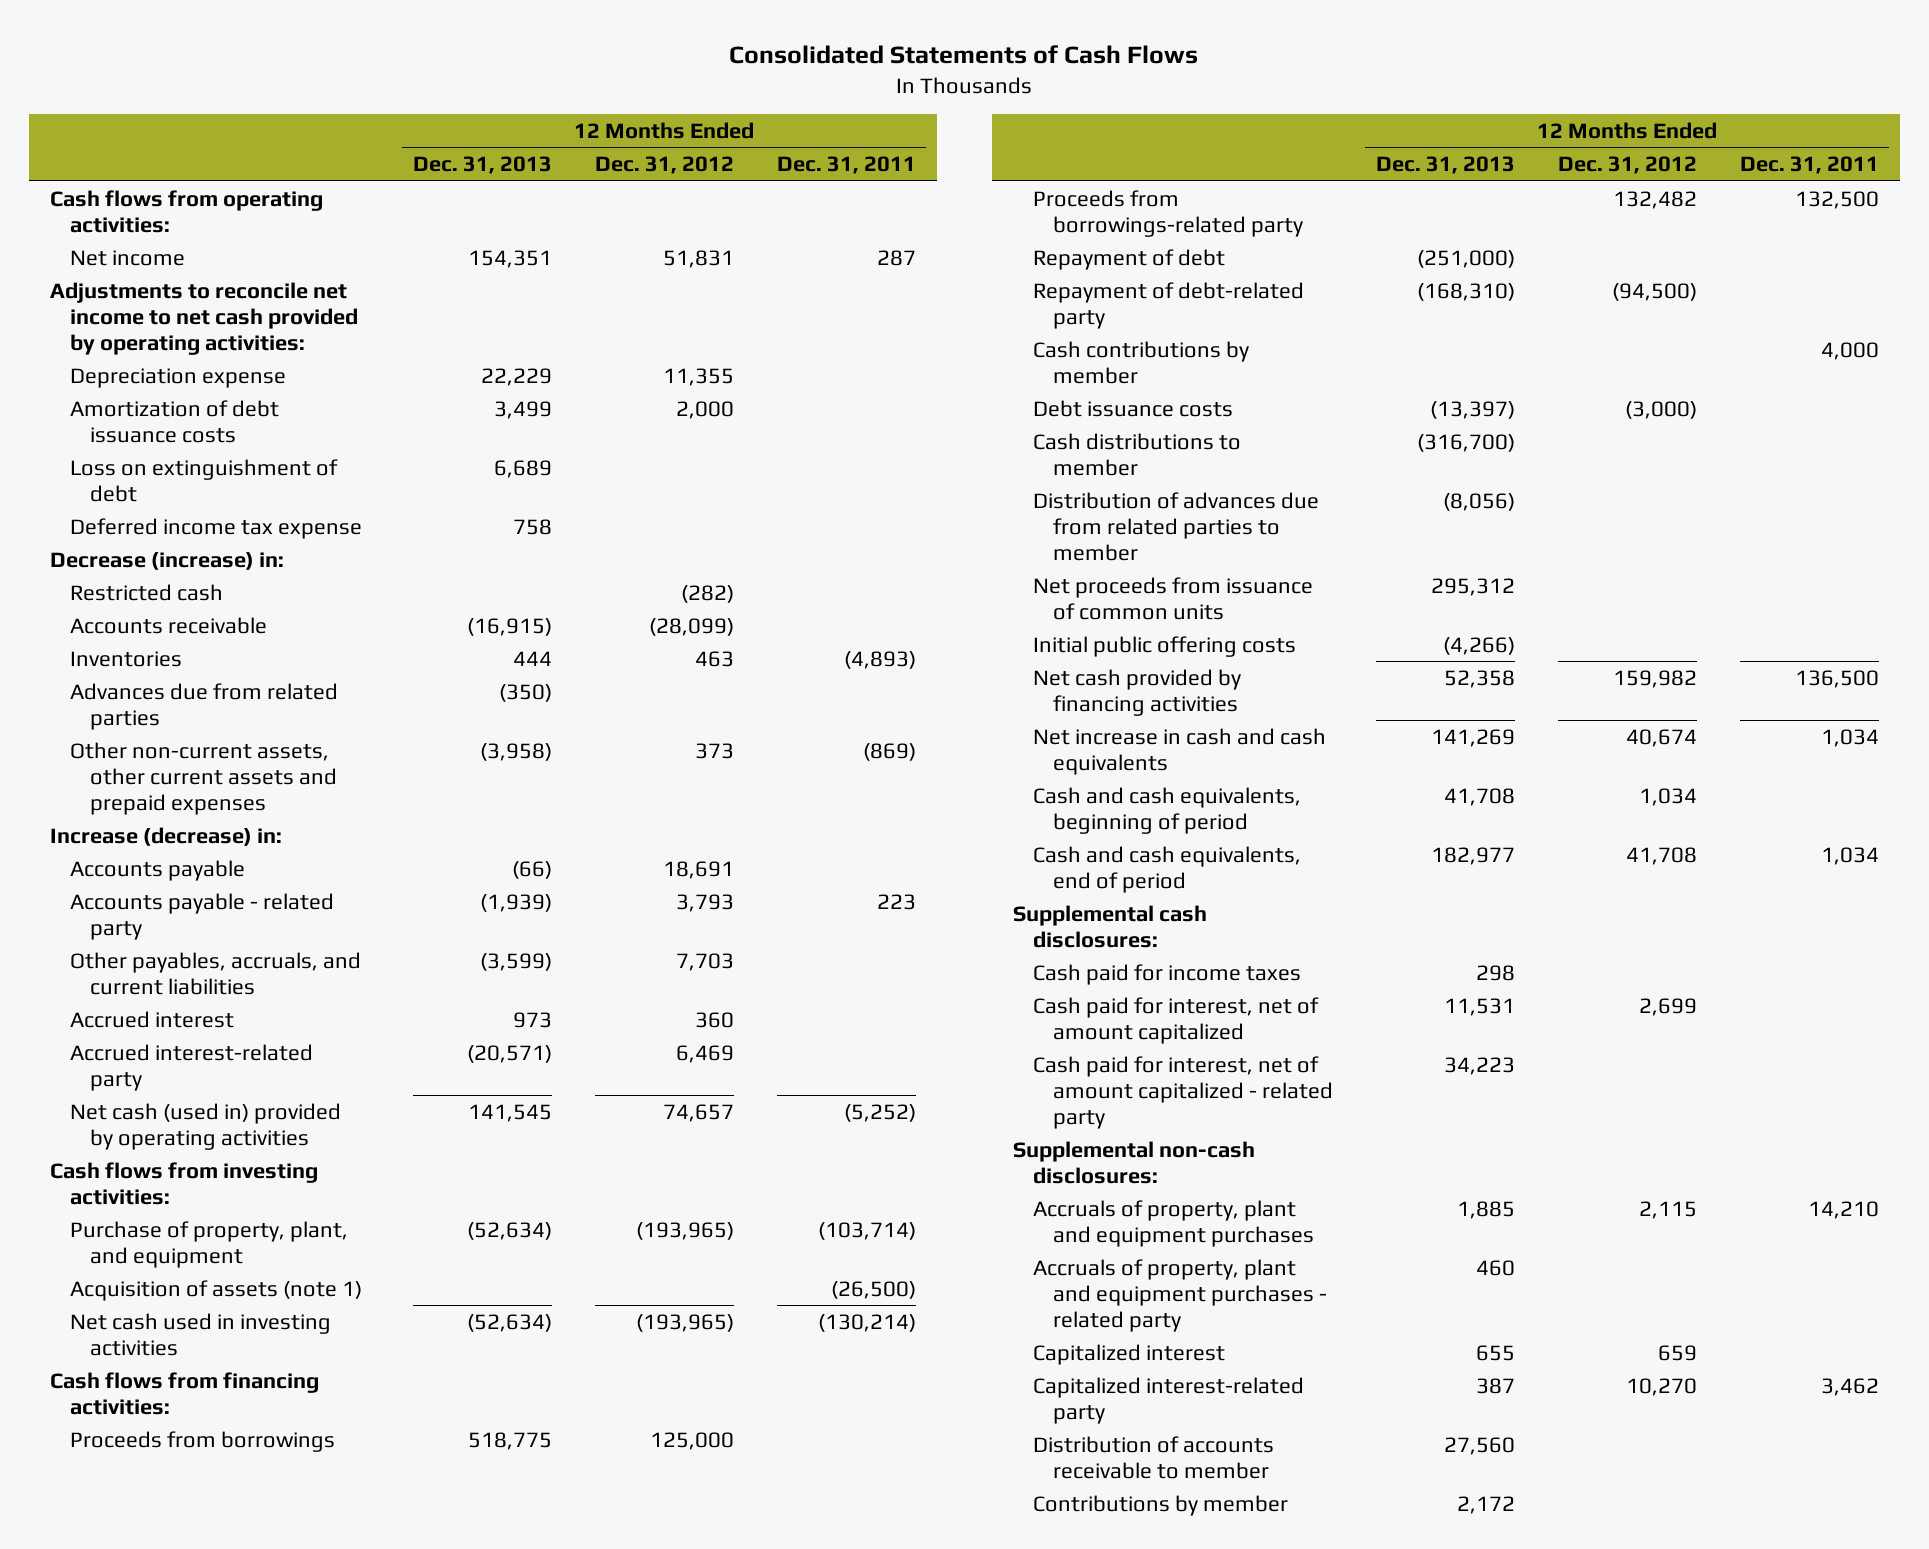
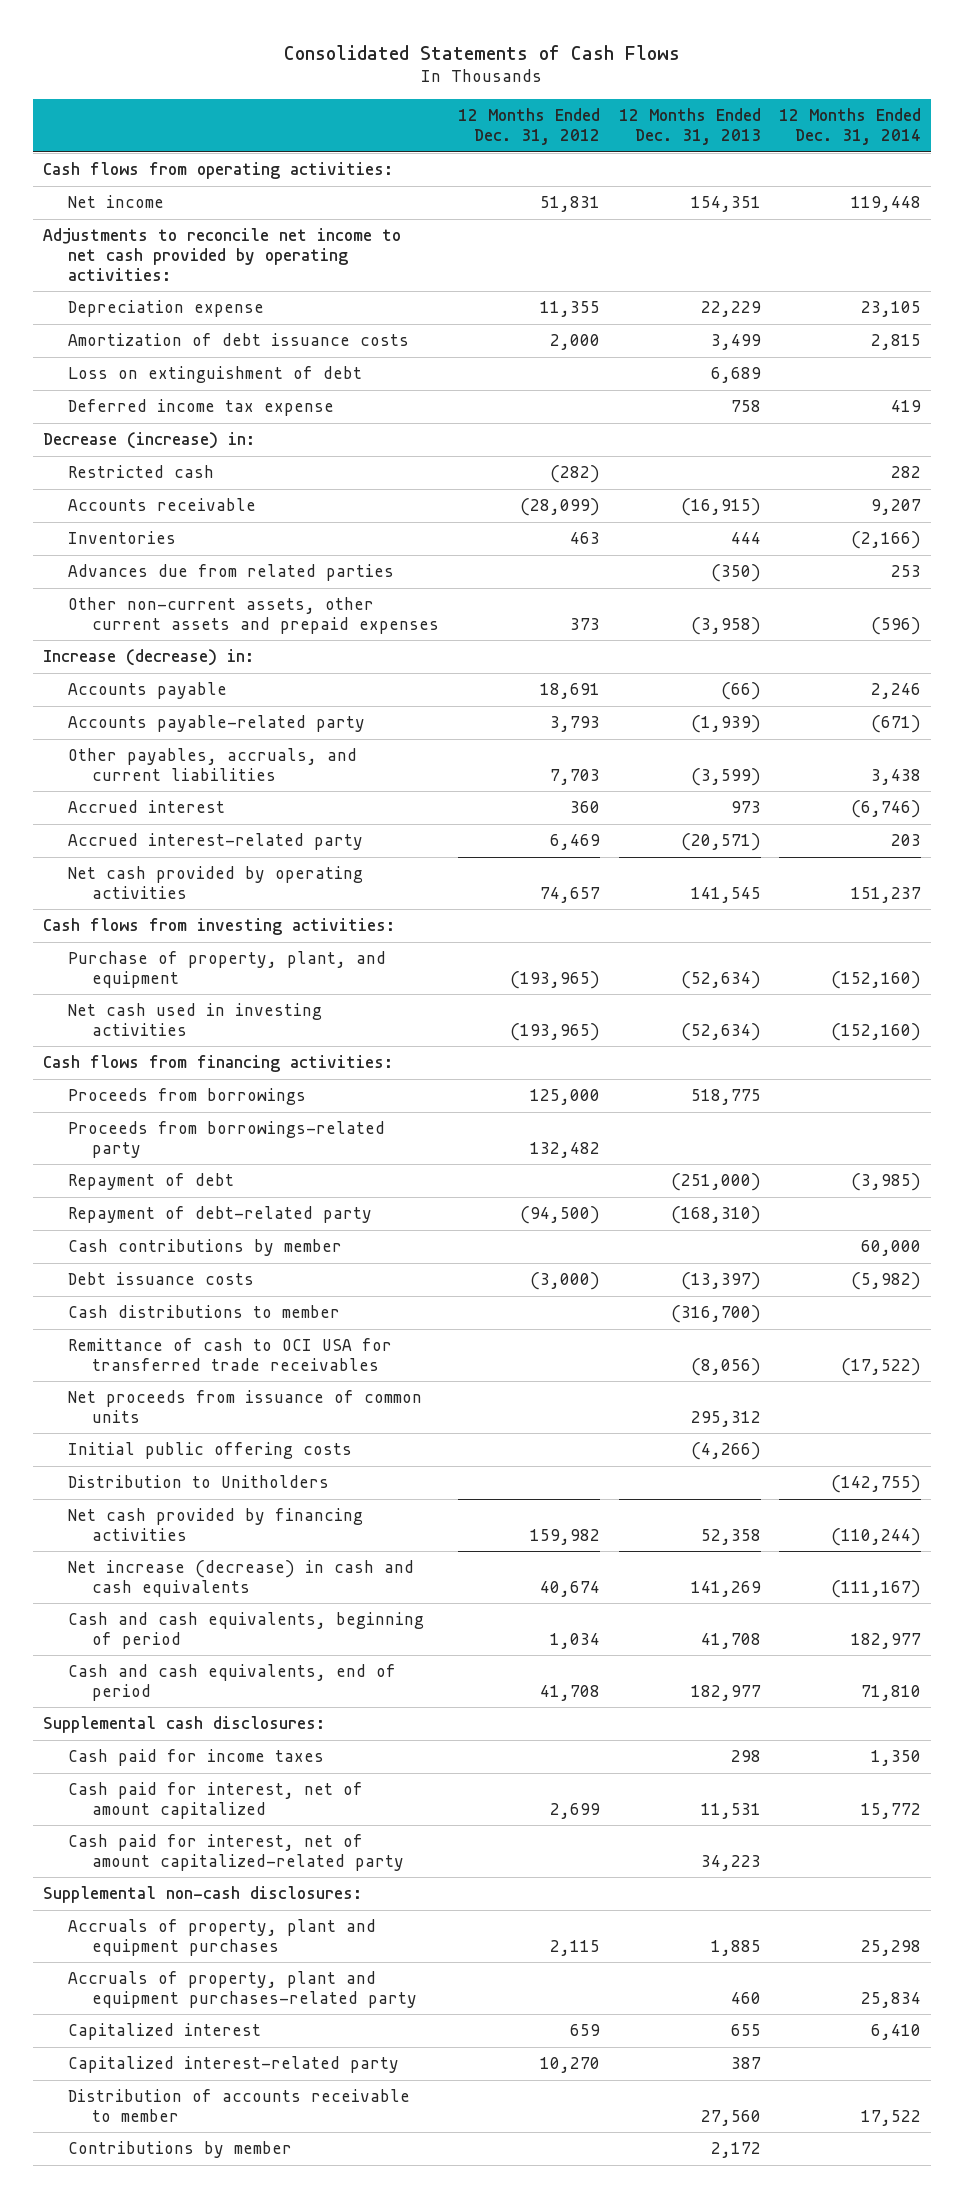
[776,156,916,175] Dec. 31, 2011 -> none
none -> [779,108,922,146] 12 Months Ended Dec. 31, 2014
[70,892,335,940] Accounts payable - related party -> [67,715,365,733] Accounts payable-related party
[70,1102,342,1150] Net cash (used in) provided by operating activities -> [67,866,363,900] Net cash provided by operating activities
[70,1279,363,1301] Acquisition of assets (note 1) -> none
[1033,491,1320,562] Distribution of advances due from related parties to member -> [67,1338,392,1372] Remittance of cash to OCI USA for transferred trade receivables
none -> [67,1475,329,1489] Distribution to Unitholders
[1033,727,1327,775] Net increase in cash and cash equivalents -> [67,1560,414,1598] Net increase (decrease) in cash and cash equivalents
[1033,1055,1334,1130] Cash paid for interest, net of amount capitalized - related party -> [67,1834,405,1872] Cash paid for interest, net of amount capitalized-related party
[1033,1258,1328,1333] Accruals of property, plant and equipment purchases - related party -> [67,1971,418,2009] Accruals of property, plant and equipment purchases-related party

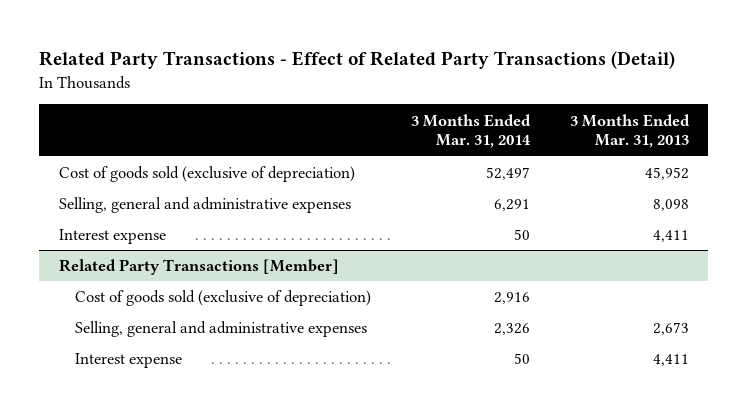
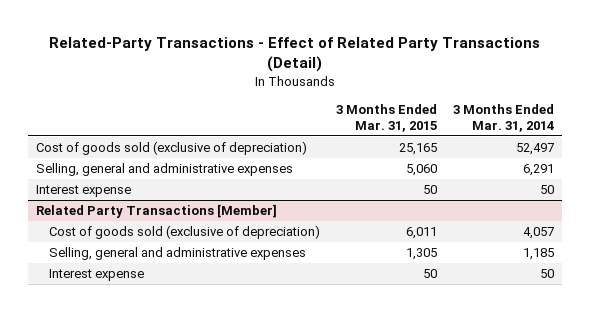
[39,51,676,70] Related Party Transactions - Effect of Related Party Transactions (Detail) -> [48,37,540,73] Related-Party Transactions - Effect of Related Party Transactions (Detail)
[569,113,690,149] 3 Months Ended Mar. 31, 2013 -> none
none -> [335,104,437,132] 3 Months Ended Mar. 31, 2015
[493,292,530,305] 2,916 -> [522,227,554,240] 4,057
[493,323,530,336] 2,326 -> [522,248,554,261] 1,185

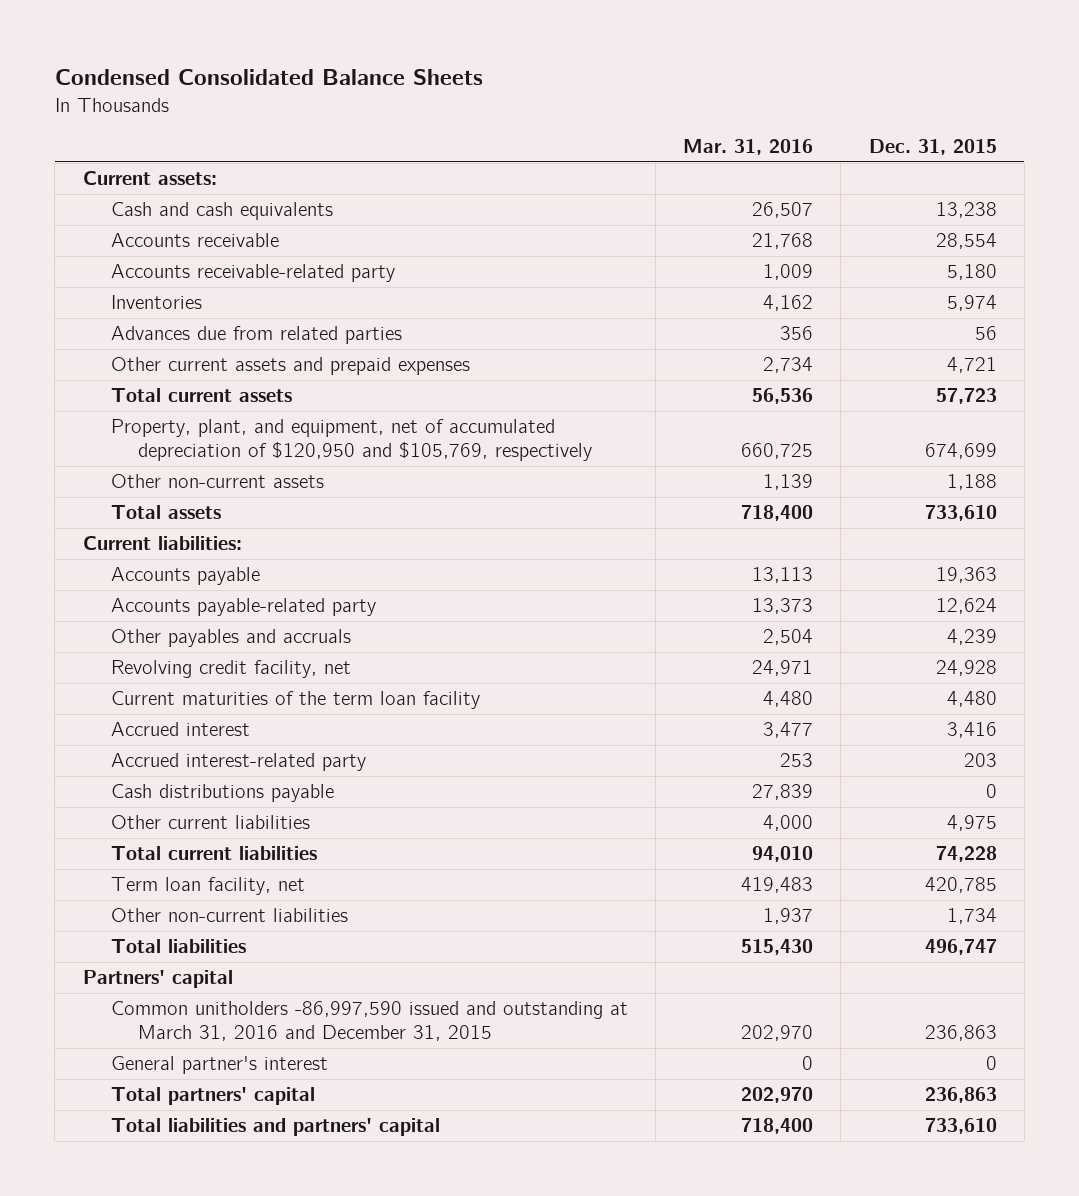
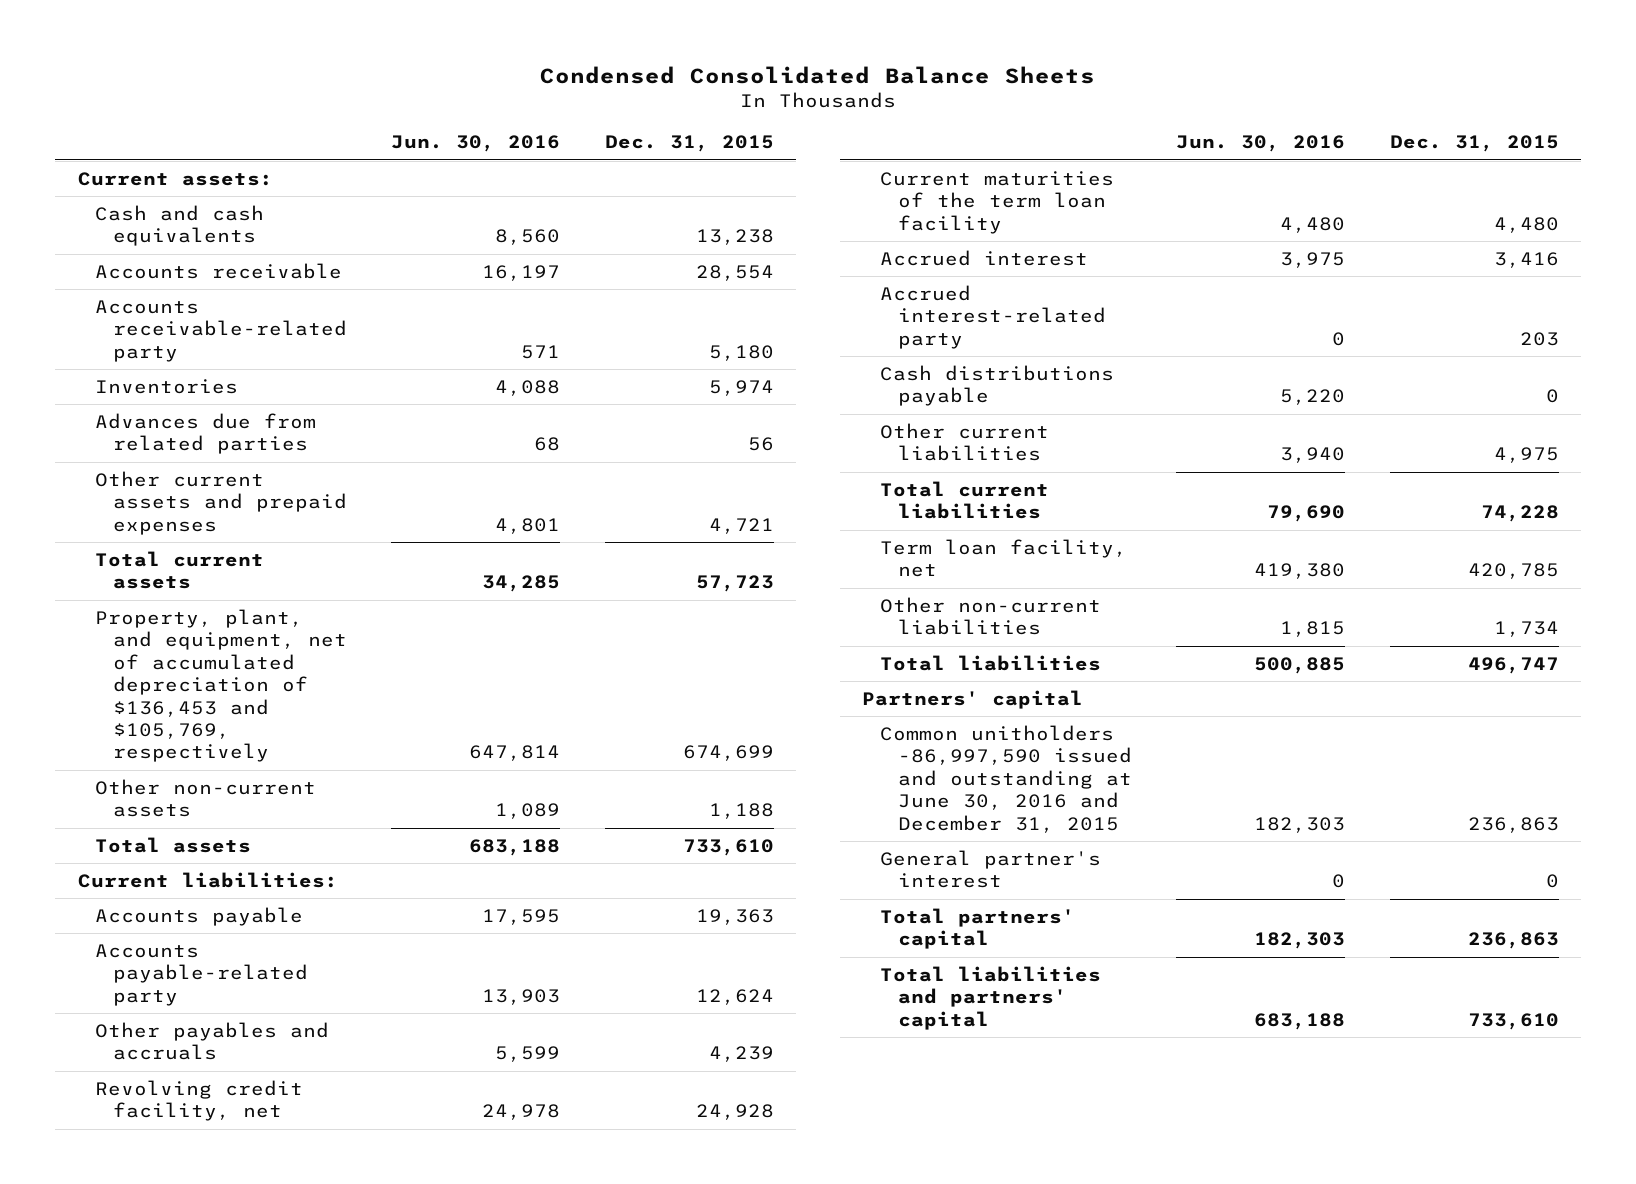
[683,139,814,156] Mar. 31, 2016 -> none
none -> [391,135,561,153] Jun. 30, 2016
[110,419,593,462] Property, plant, and equipment, net of accumulated depreciation of $120,950 and $105,769, respectively -> [95,608,347,763] Property, plant, and equipment, net of accumulated depreciation of $136,453 and $105,769, respectively
[110,1001,628,1042] Common unitholders -86,997,590 issued and outstanding at March 31, 2016 and December 31, 2015 -> [880,724,1132,833] Common unitholders -86,997,590 issued and outstanding at June 30, 2016 and December 31, 2015

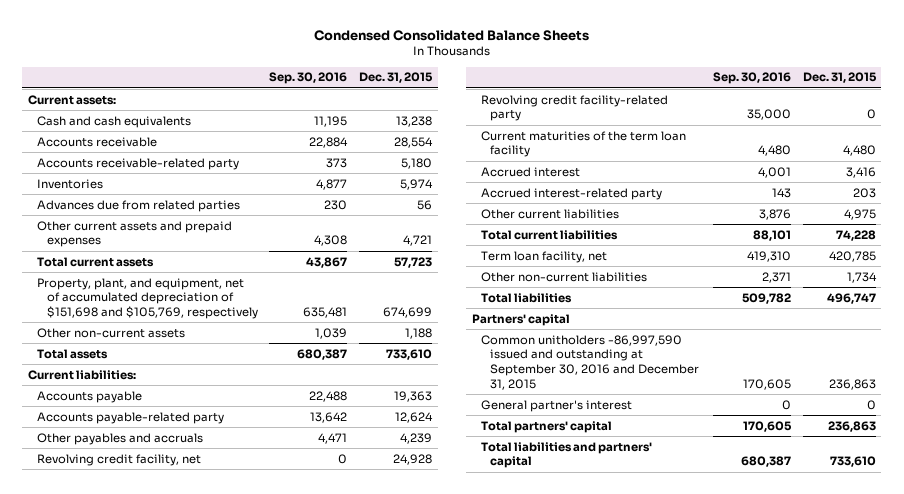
[391,135,561,153] Jun. 30, 2016 -> none
none -> [269,72,348,85] Sep. 30, 2016
[95,608,347,763] Property, plant, and equipment, net of accumulated depreciation of $136,453 and $105,769, respectively -> [37,277,258,319] Property, plant, and equipment, net of accumulated depreciation of $151,698 and $105,769, respectively
none -> [481,94,669,122] Revolving credit facility-related party
[880,364,1115,407] Cash distributions payable -> none
[880,724,1132,833] Common unitholders -86,997,590 issued and outstanding at June 30, 2016 and December 31, 2015 -> [481,334,700,390] Common unitholders -86,997,590 issued and outstanding at September 30, 2016 and December 31, 2015

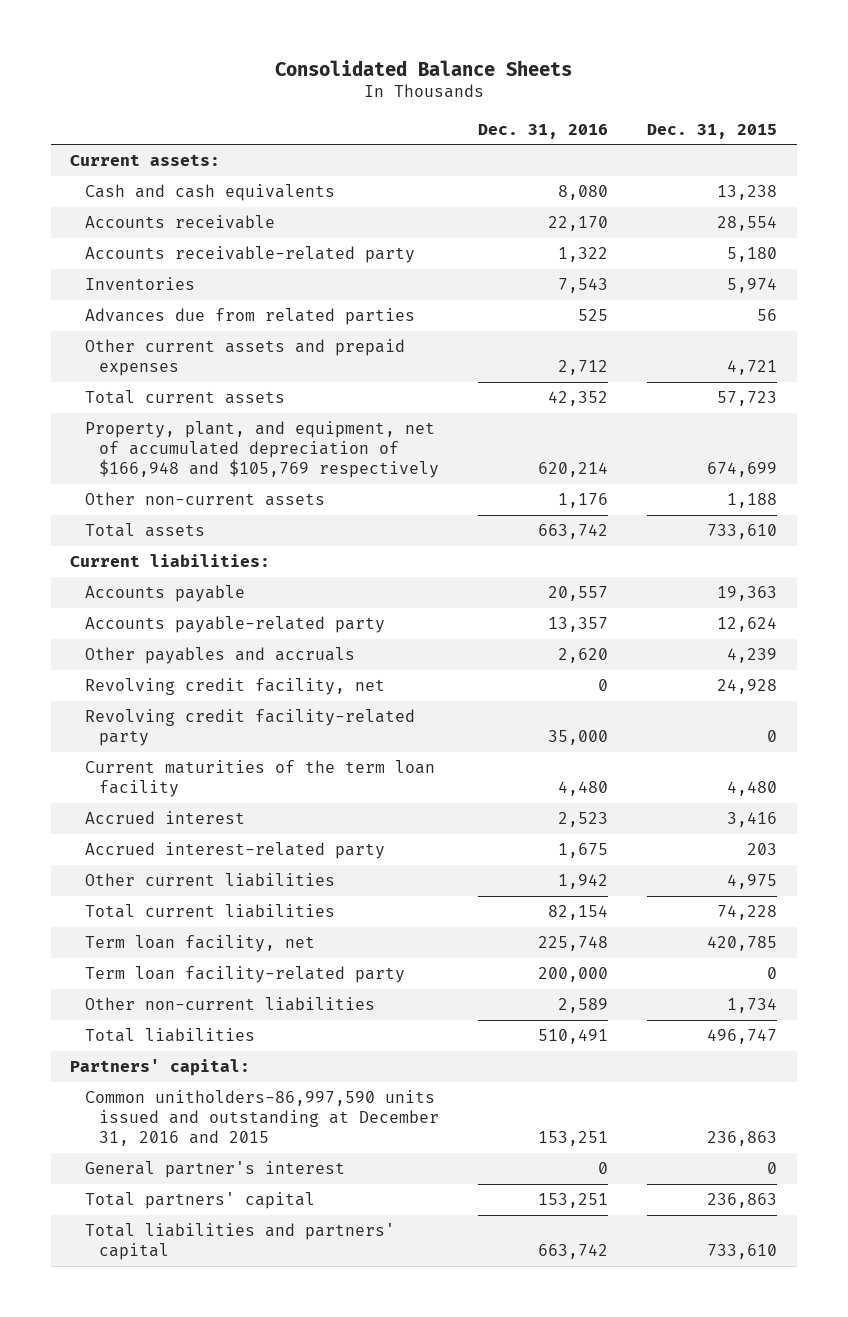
[313,30,589,42] Condensed Consolidated Balance Sheets -> [274,59,572,76] Consolidated Balance Sheets
[269,72,348,85] Sep. 30, 2016 -> none
none -> [478,123,609,139] Dec. 31, 2016
[37,277,258,319] Property, plant, and equipment, net of accumulated depreciation of $151,698 and $105,769, respectively -> [84,420,439,479] Property, plant, and equipment, net of accumulated depreciation of $166,948 and $105,769 respectively
none -> [84,965,405,983] Term loan facility-related party
[471,313,570,326] Partners' capital -> [70,1058,251,1076] Partners' capital:
[481,334,700,390] Common unitholders -86,997,590 issued and outstanding at September 30, 2016 and December 31, 2015 -> [84,1089,439,1147] Common unitholders-86,997,590 units issued and outstanding at December 31, 2016 and 2015

